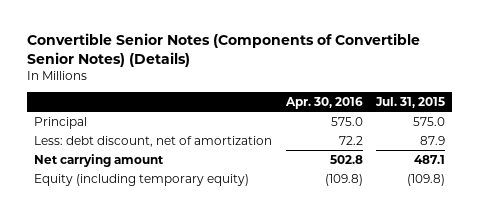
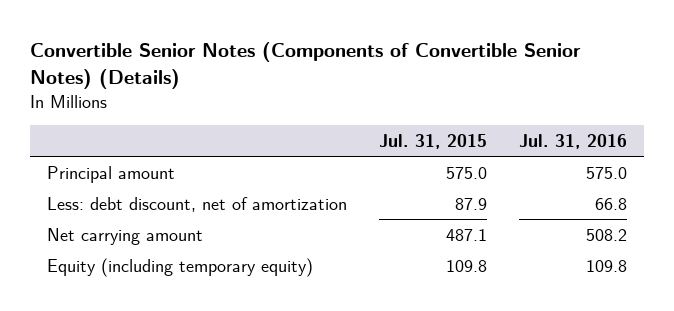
[284,96,363,109] Apr. 30, 2016 -> none
none -> [519,133,628,149] Jul. 31, 2016
[33,116,87,129] Principal -> [46,165,175,183] Principal amount
[407,173,446,186] (109.8) -> [446,259,488,272] 109.8

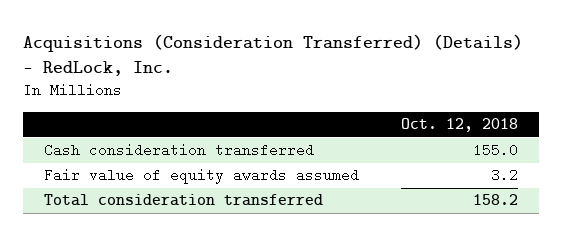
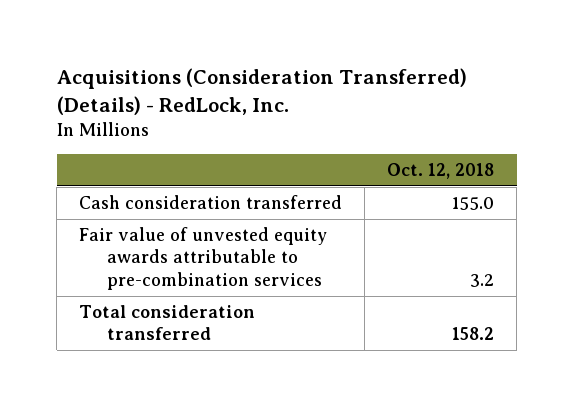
[43,168,359,185] Fair value of equity awards assumed -> [79,227,328,290] Fair value of unvested equity awards attributable to pre-combination services

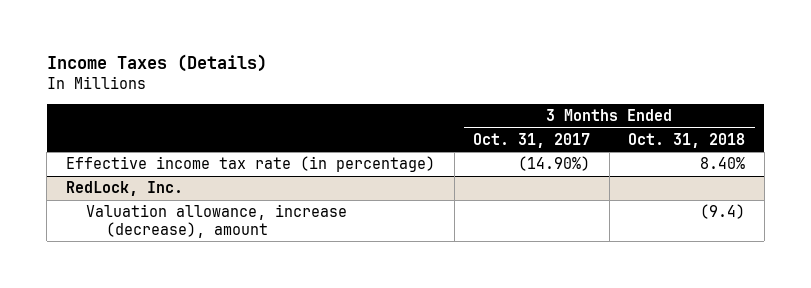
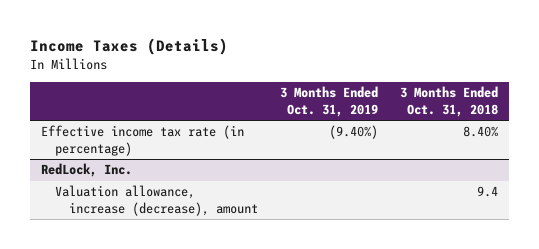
[473,132,591,148] Oct. 31, 2017 -> none
none -> [280,86,379,117] 3 Months Ended Oct. 31, 2019
[700,204,746,220] (9.4) -> [477,186,499,198] 9.4

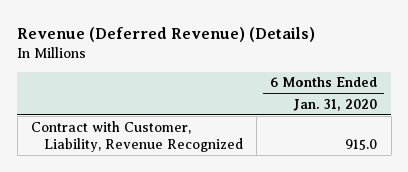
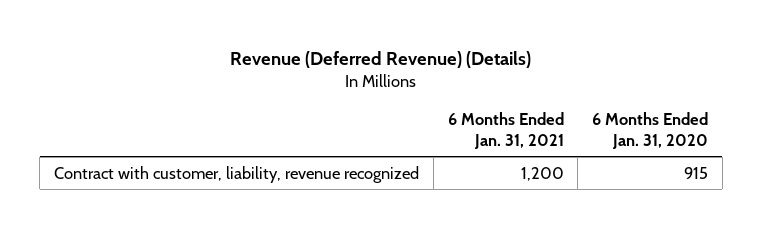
none -> [447,112,564,149] 6 Months Ended Jan. 31, 2021
[30,120,243,152] Contract with Customer, Liability, Revenue Recognized -> [54,165,420,183] Contract with customer, liability, revenue recognized
[345,138,378,150] 915.0 -> [683,166,708,179] 915

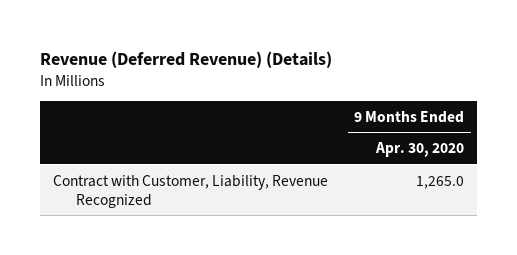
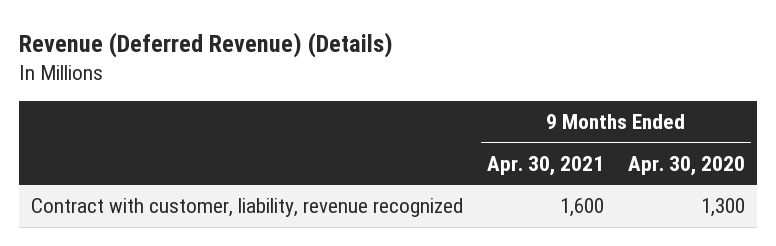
none -> [486,156,604,177] Apr. 30, 2021
[53,174,329,208] Contract with Customer, Liability, Revenue Recognized -> [30,198,463,218] Contract with customer, liability, revenue recognized
[416,175,465,189] 1,265.0 -> [700,198,745,218] 1,300

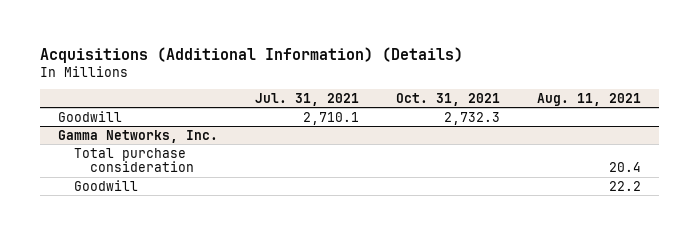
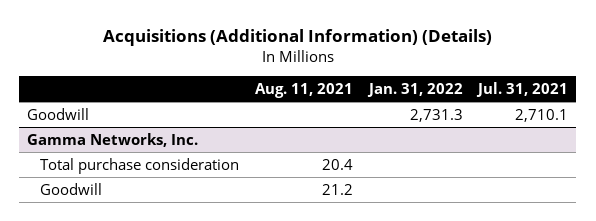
[395,92,500,106] Oct. 31, 2021 -> none
none -> [366,82,463,97] Jan. 31, 2022
[608,180,641,191] 22.2 -> [321,183,353,195] 21.2

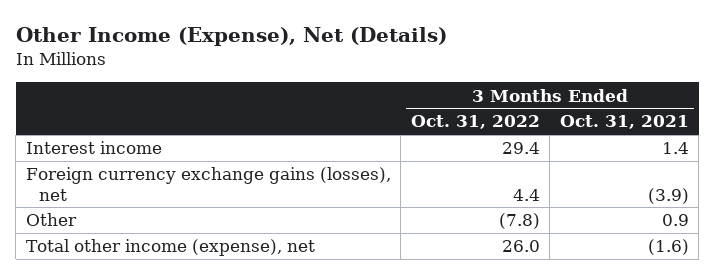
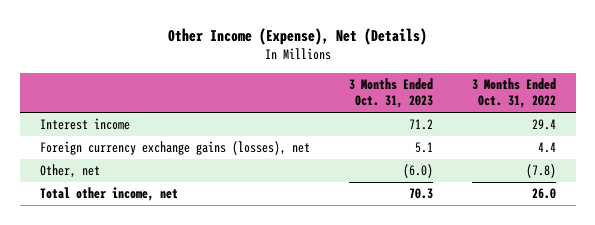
[559,115,689,130] Oct. 31, 2021 -> none
none -> [348,78,433,109] 3 Months Ended Oct. 31, 2023
[25,213,77,227] Other -> [39,164,100,179] Other, net
[25,239,315,257] Total other income (expense), net -> [39,187,178,202] Total other income, net

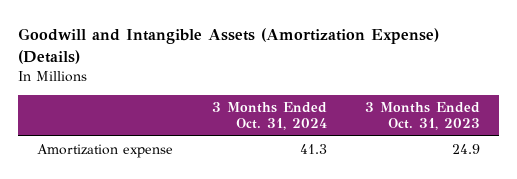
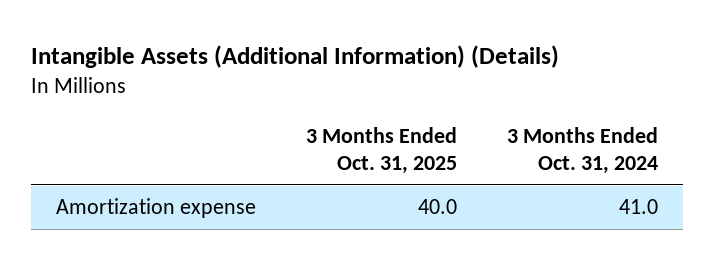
[18,27,440,64] Goodwill and Intangible Assets (Amortization Expense) (Details) -> [31,45,560,69] Intangible Assets (Additional Information) (Details)
[365,101,481,131] 3 Months Ended Oct. 31, 2023 -> none
none -> [305,126,457,175] 3 Months Ended Oct. 31, 2025
[299,143,327,154] 41.3 -> [618,199,658,215] 41.0

